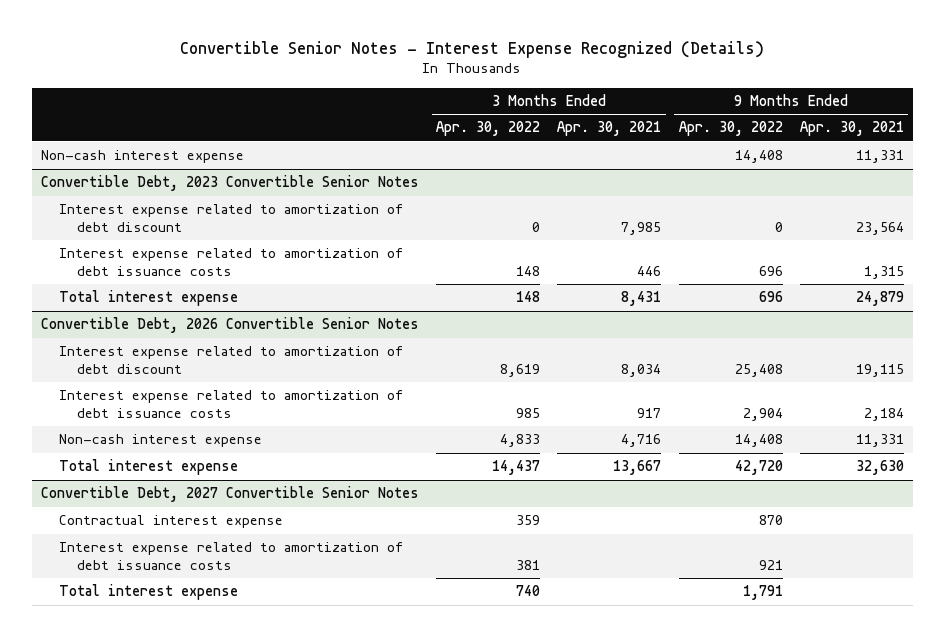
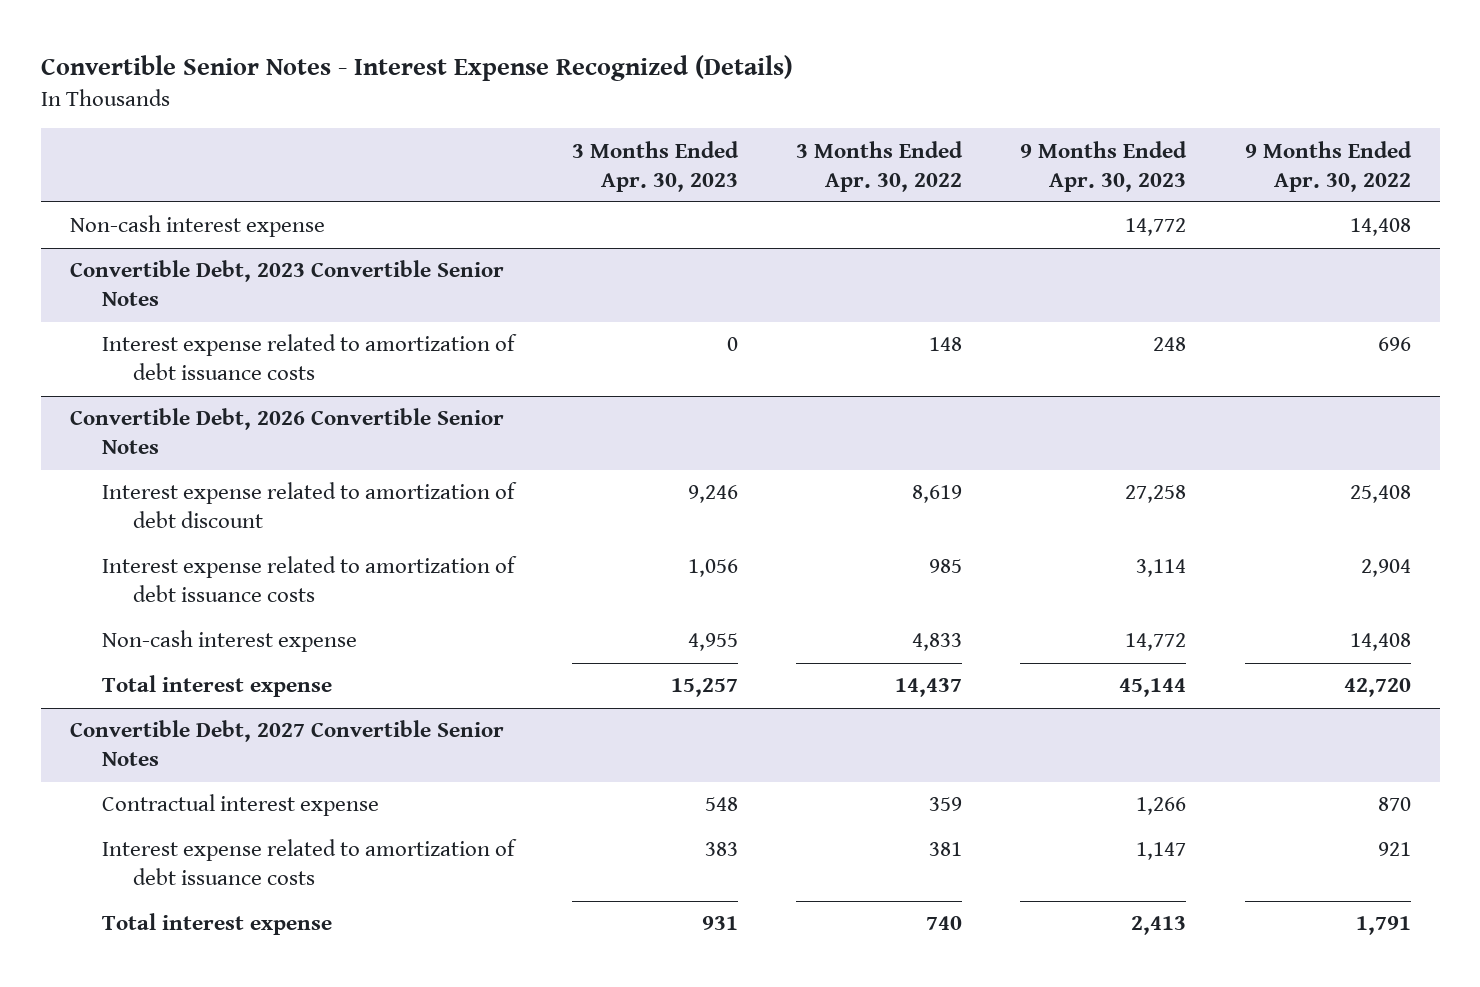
[557,121,662,137] Apr. 30, 2021 -> none
[800,121,905,137] Apr. 30, 2021 -> none
none -> [571,140,739,192] 3 Months Ended Apr. 30, 2023
none -> [1020,140,1188,192] 9 Months Ended Apr. 30, 2023
[58,204,403,232] Interest expense related to amortization of debt discount -> none
[58,290,238,307] Total interest expense -> none

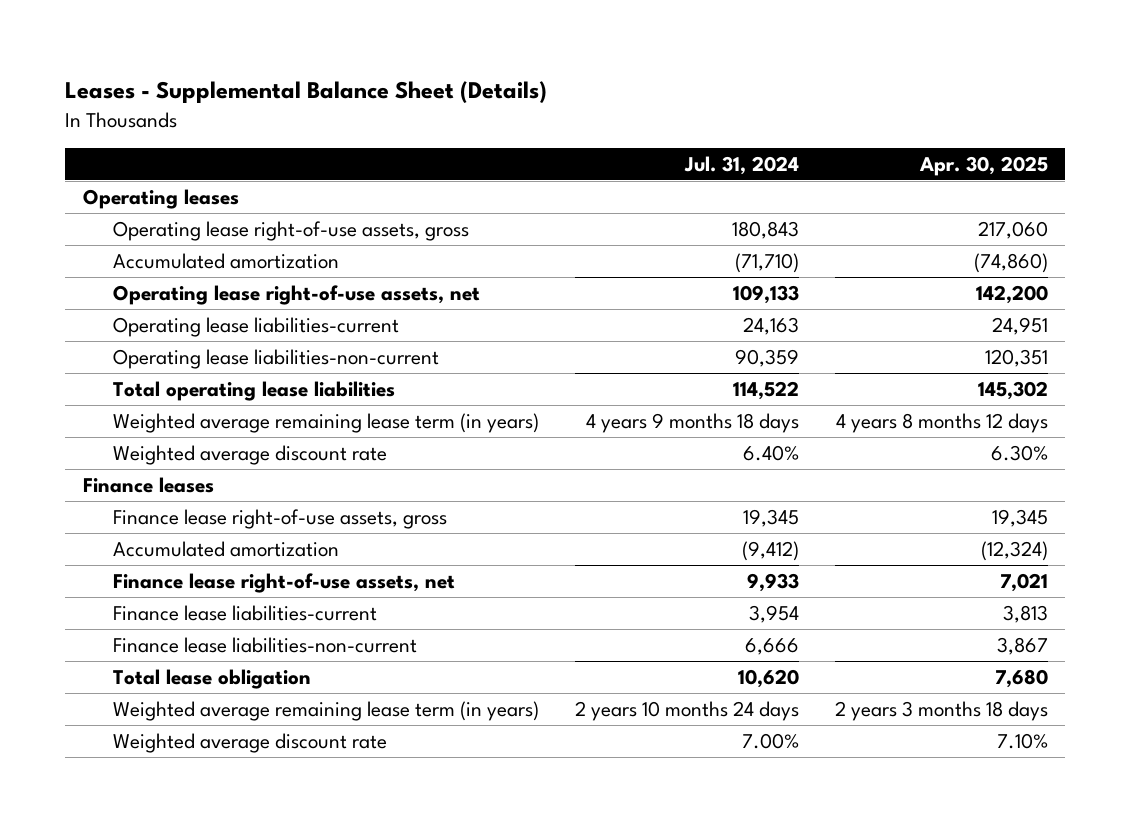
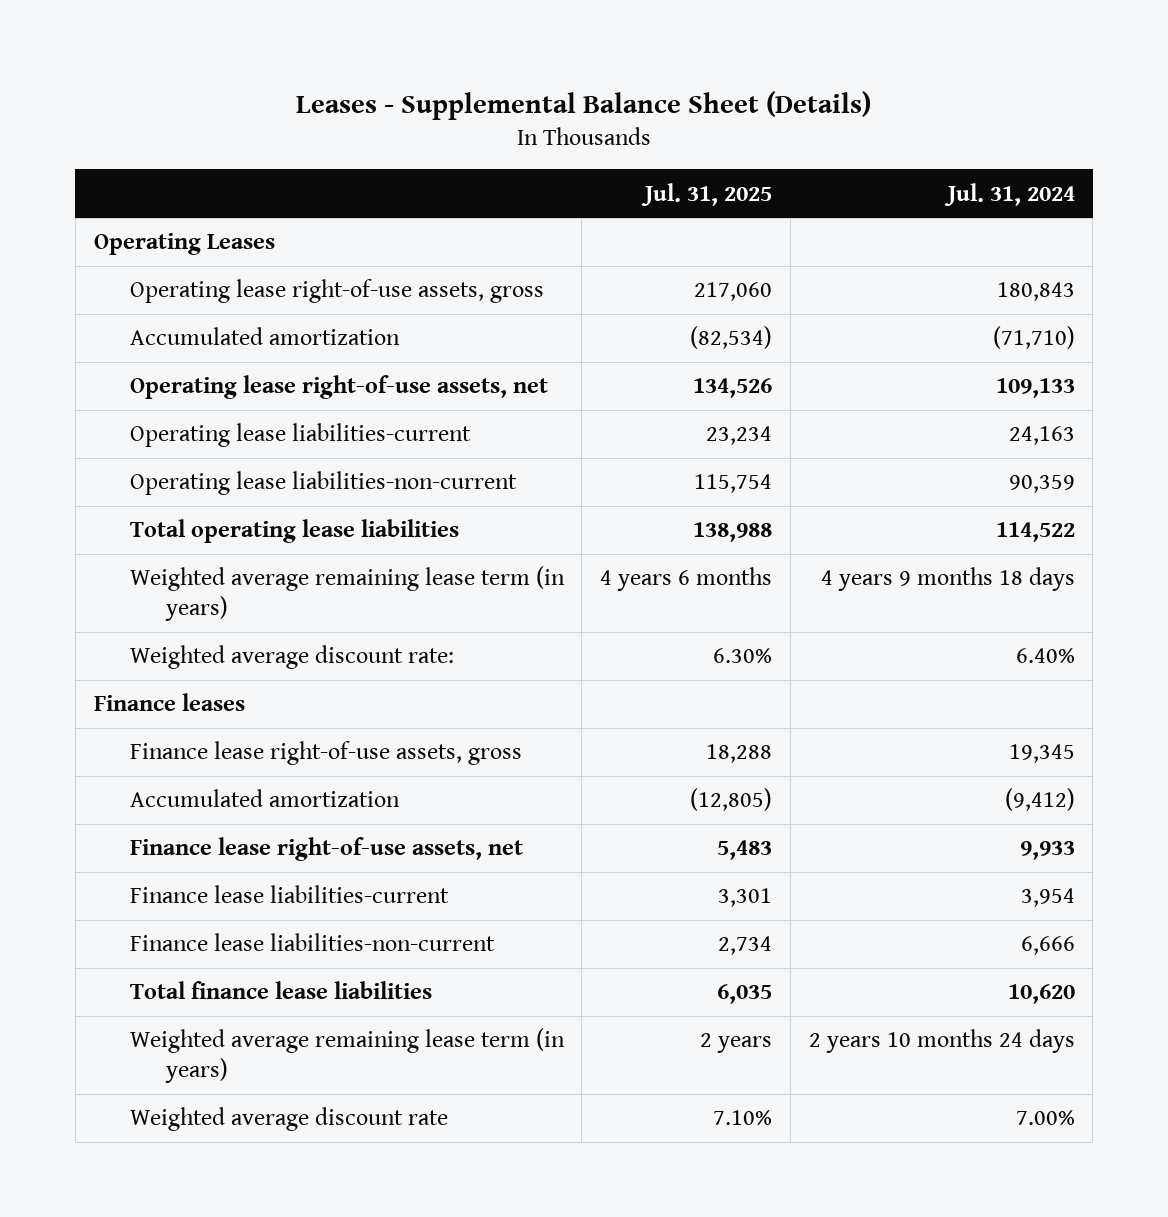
[918,155,1048,176] Apr. 30, 2025 -> none
none -> [641,182,773,206] Jul. 31, 2025
[83,188,240,209] Operating leases -> [93,233,275,256] Operating Leases
[112,444,387,465] Weighted average discount rate -> [129,645,454,670] Weighted average discount rate:
[112,668,311,689] Total lease obligation -> [129,981,432,1000] Total finance lease liabilities

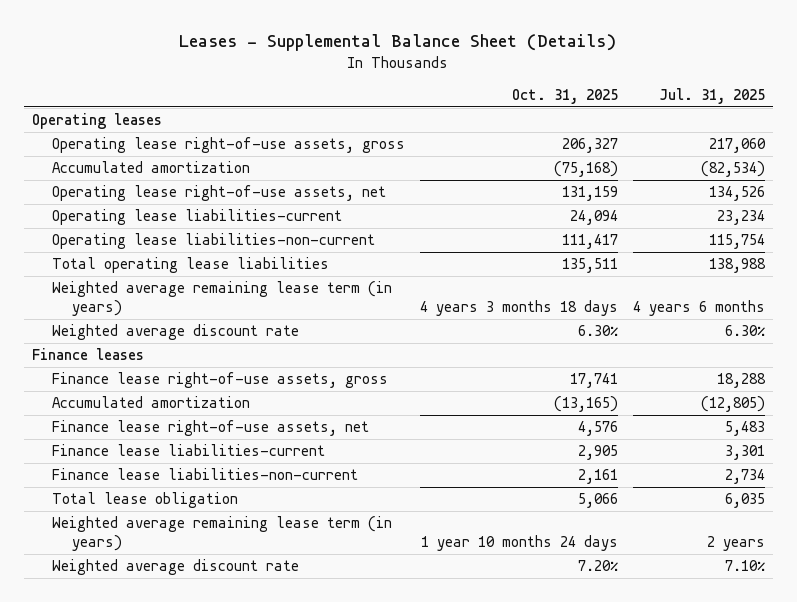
[943,182,1075,206] Jul. 31, 2024 -> none
none -> [512,88,619,104] Oct. 31, 2025
[93,233,275,256] Operating Leases -> [31,113,162,130] Operating leases
[129,645,454,670] Weighted average discount rate: -> [51,324,299,341] Weighted average discount rate
[129,981,432,1000] Total finance lease liabilities -> [51,492,238,509] Total lease obligation

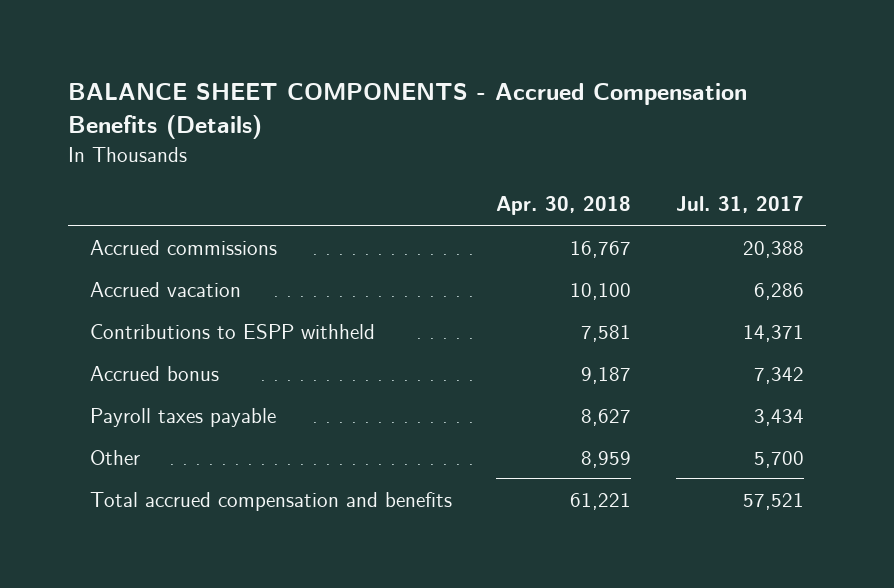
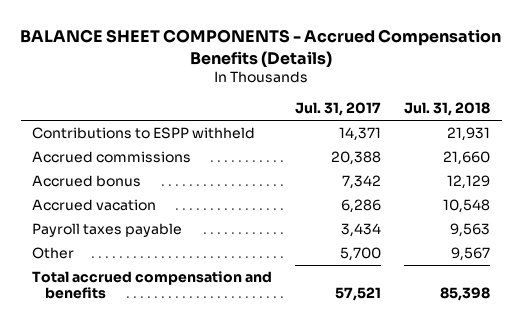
[496,196,632,216] Apr. 30, 2018 -> none
none -> [404,102,491,117] Jul. 31, 2018
[89,239,277,255] Accrued commissions -> [32,151,192,164] Accrued commissions
[89,281,241,297] Accrued vacation -> [32,199,157,212] Accrued vacation

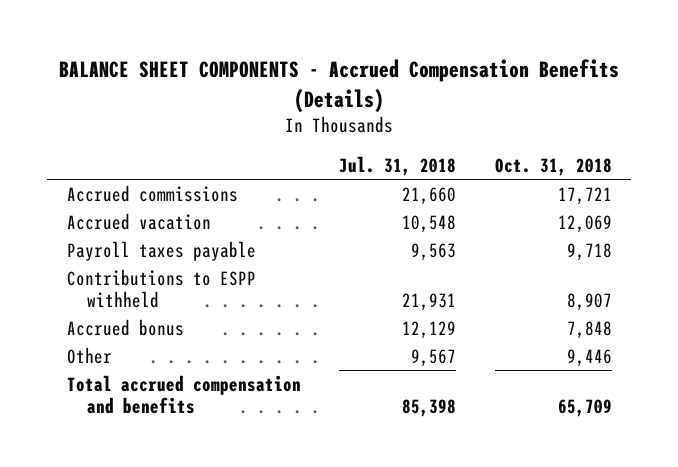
[295,102,382,117] Jul. 31, 2017 -> none
none -> [494,158,612,177] Oct. 31, 2018
[32,127,256,140] Contributions to ESPP withheld -> [66,268,256,308] Contributions to ESPP withheld
[32,175,142,188] Accrued bonus -> [66,318,184,336] Accrued bonus

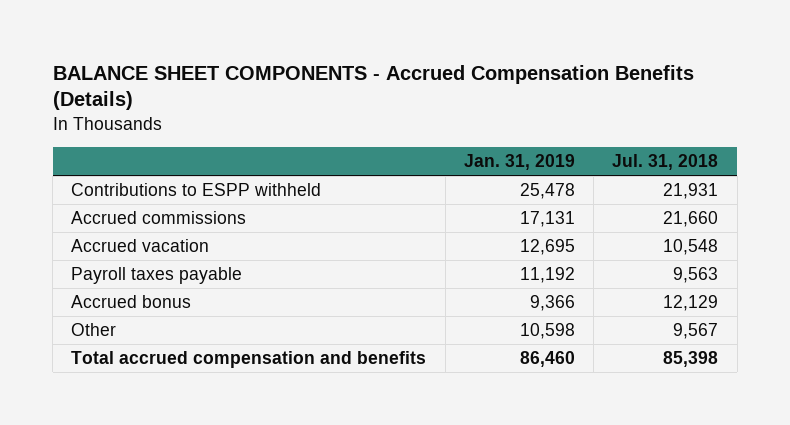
[494,158,612,177] Oct. 31, 2018 -> none
none -> [463,154,575,171] Jan. 31, 2019
[66,268,256,308] Contributions to ESPP withheld -> [71,183,322,197] Contributions to ESPP withheld

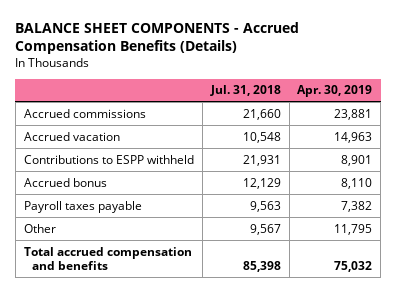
[463,154,575,171] Jan. 31, 2019 -> none
none -> [297,85,373,98] Apr. 30, 2019
[71,183,322,197] Contributions to ESPP withheld -> [23,154,194,164] Contributions to ESPP withheld
[71,267,243,285] Payroll taxes payable -> [23,200,142,213] Payroll taxes payable

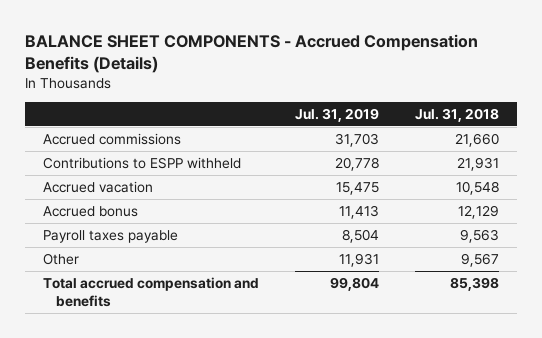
[297,85,373,98] Apr. 30, 2019 -> none
none -> [294,108,379,123] Jul. 31, 2019
[23,131,120,141] Accrued vacation -> [42,180,153,193] Accrued vacation

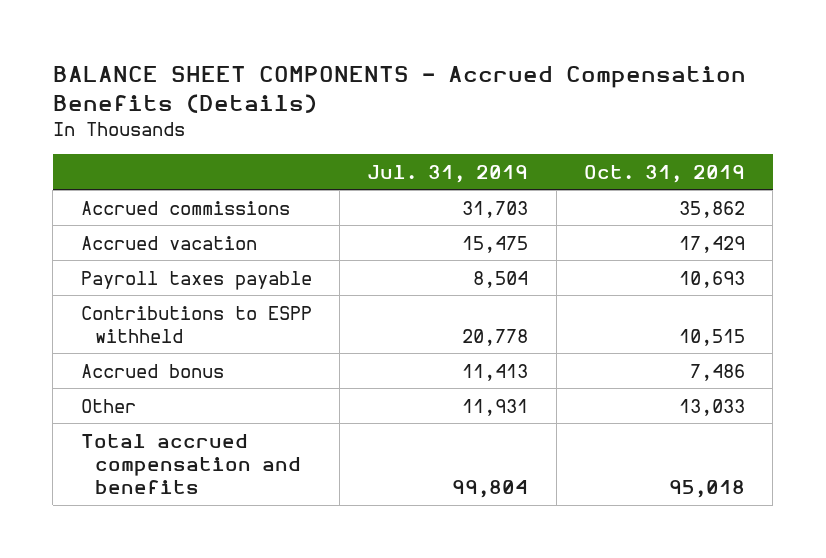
[414,108,499,123] Jul. 31, 2018 -> none
none -> [583,164,745,183] Oct. 31, 2019
[42,156,241,169] Contributions to ESPP withheld -> [80,305,312,343] Contributions to ESPP withheld
[42,205,138,217] Accrued bonus -> [80,363,224,378] Accrued bonus

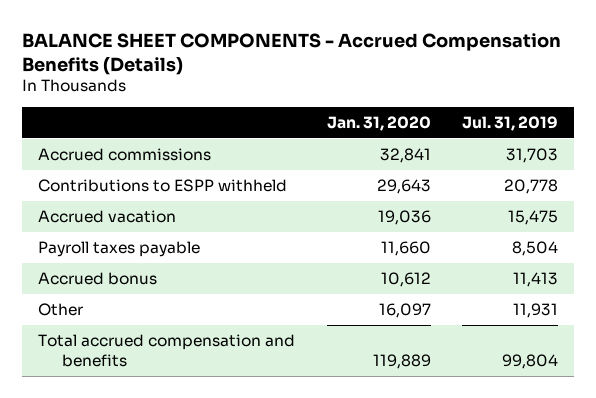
[583,164,745,183] Oct. 31, 2019 -> none
none -> [326,115,431,131] Jan. 31, 2020
[80,305,312,343] Contributions to ESPP withheld -> [38,179,288,193] Contributions to ESPP withheld

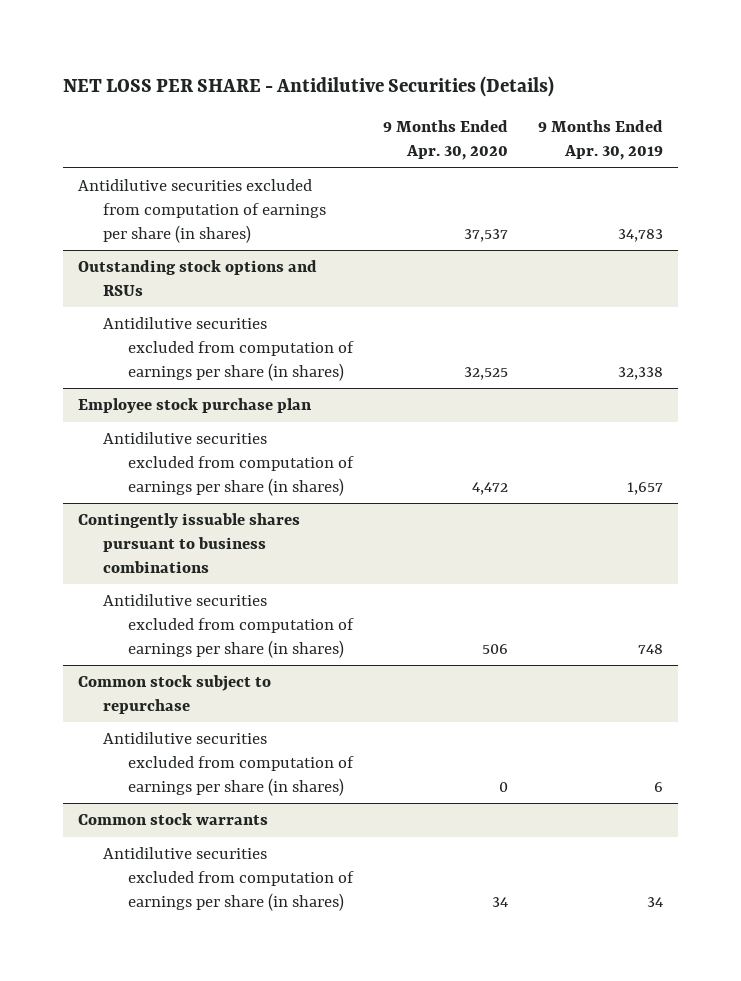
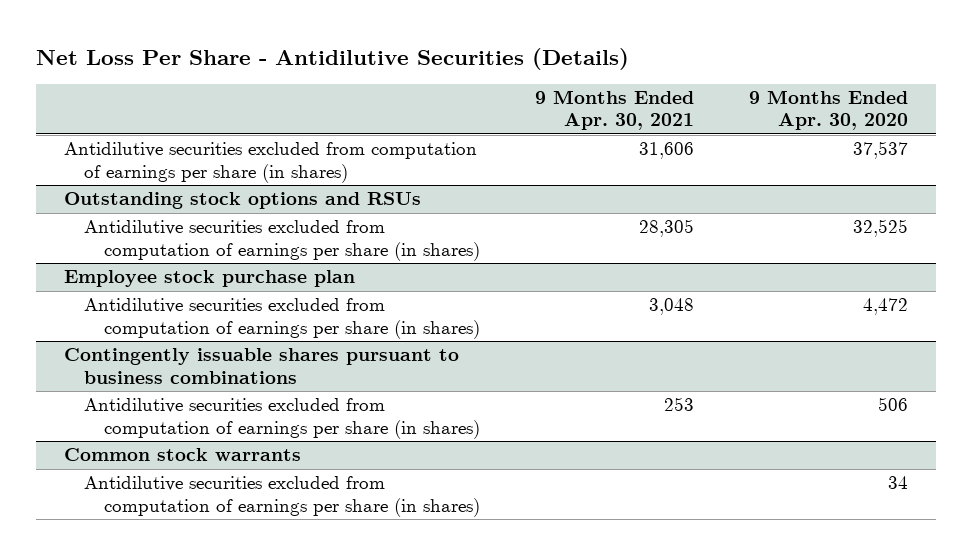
[63,75,555,97] NET LOSS PER SHARE - Antidilutive Securities (Details) -> [36,48,630,71] Net Loss Per Share - Antidilutive Securities (Details)
[537,120,663,161] 9 Months Ended Apr. 30, 2019 -> none
none -> [535,89,695,131] 9 Months Ended Apr. 30, 2021
[77,675,271,714] Common stock subject to repurchase -> none
[103,732,355,796] Antidilutive securities excluded from computation of earnings per share (in shares) -> none

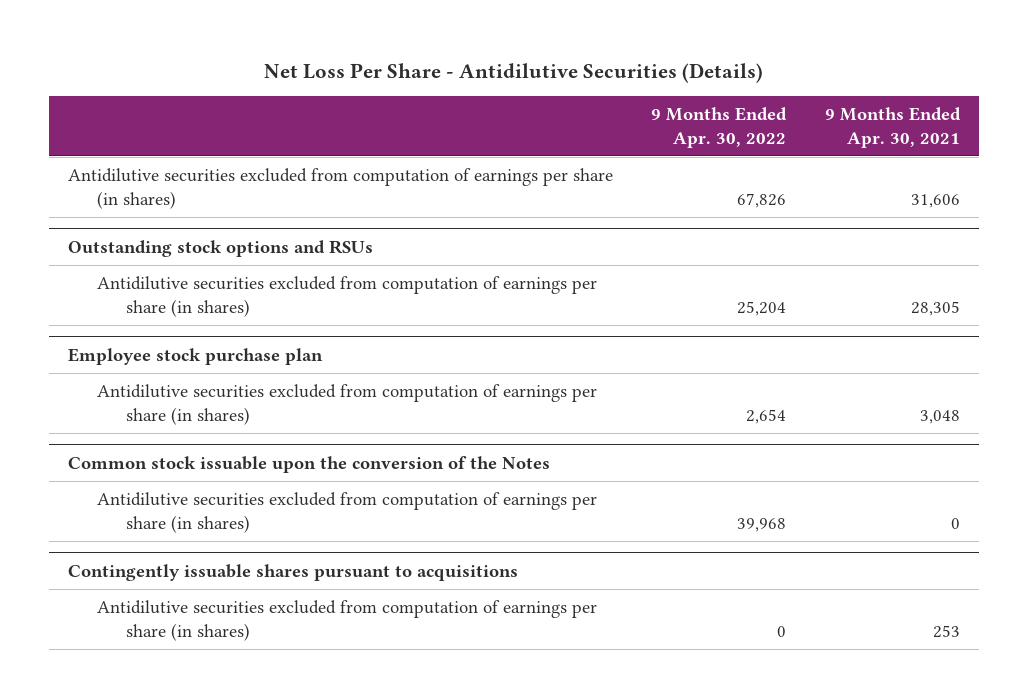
[749,89,909,131] 9 Months Ended Apr. 30, 2020 -> none
none -> [651,107,788,148] 9 Months Ended Apr. 30, 2022
none -> [68,455,551,473] Common stock issuable upon the conversion of the Notes
none -> [97,492,598,533] Antidilutive securities excluded from computation of earnings per share (in shares)
[64,348,460,384] Contingently issuable shares pursuant to business combinations -> [68,563,519,581] Contingently issuable shares pursuant to acquisitions
[64,448,302,462] Common stock warrants -> none
[83,476,480,517] Antidilutive securities excluded from computation of earnings per share (in shares) -> none

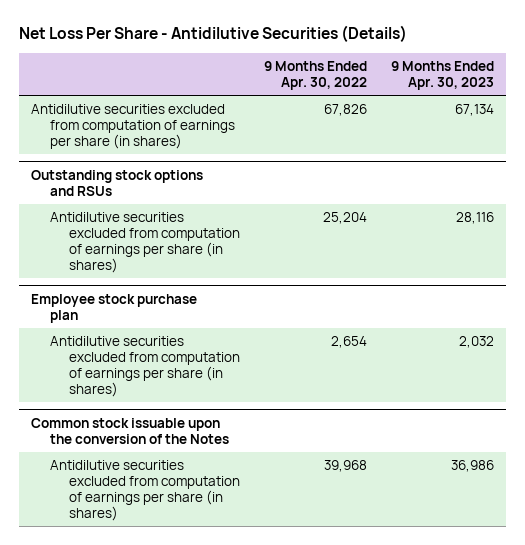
[824,107,961,148] 9 Months Ended Apr. 30, 2021 -> none
none -> [390,60,494,90] 9 Months Ended Apr. 30, 2023
[68,563,519,581] Contingently issuable shares pursuant to acquisitions -> none
[97,600,598,641] Antidilutive securities excluded from computation of earnings per share (in shares) -> none

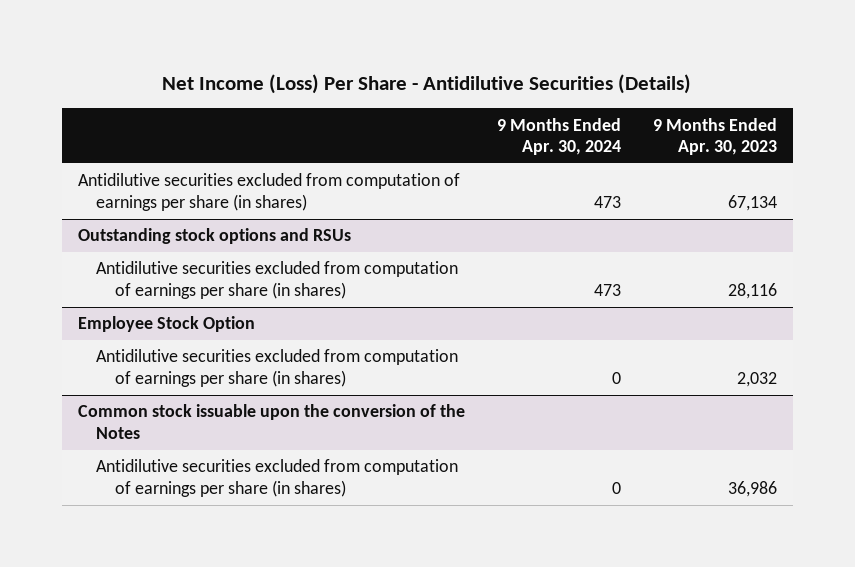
[18,25,407,43] Net Loss Per Share - Antidilutive Securities (Details) -> [162,74,692,95] Net Income (Loss) Per Share - Antidilutive Securities (Details)
[263,60,367,90] 9 Months Ended Apr. 30, 2022 -> none
none -> [496,117,621,155] 9 Months Ended Apr. 30, 2024
[30,294,197,323] Employee stock purchase plan -> [77,316,255,333] Employee Stock Option

